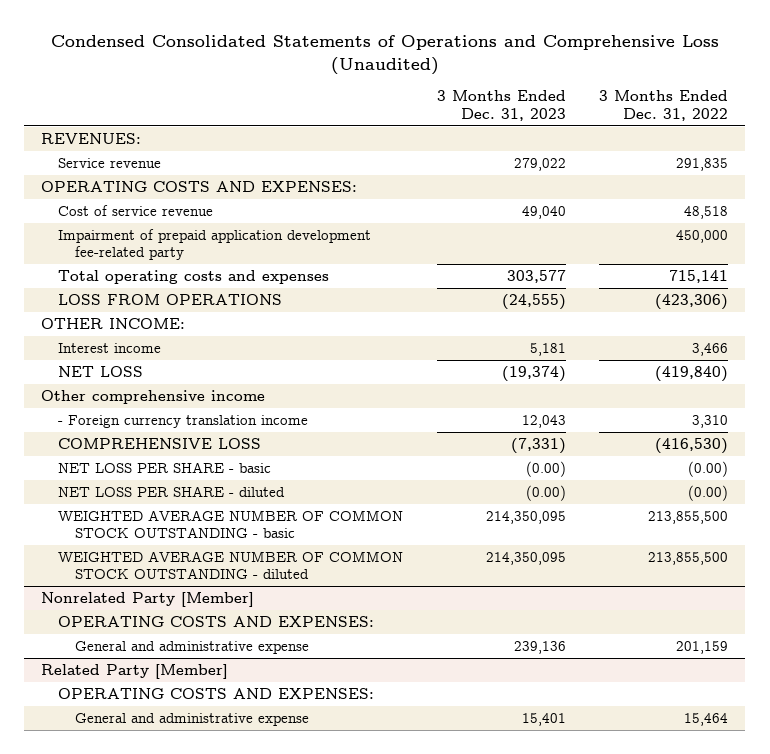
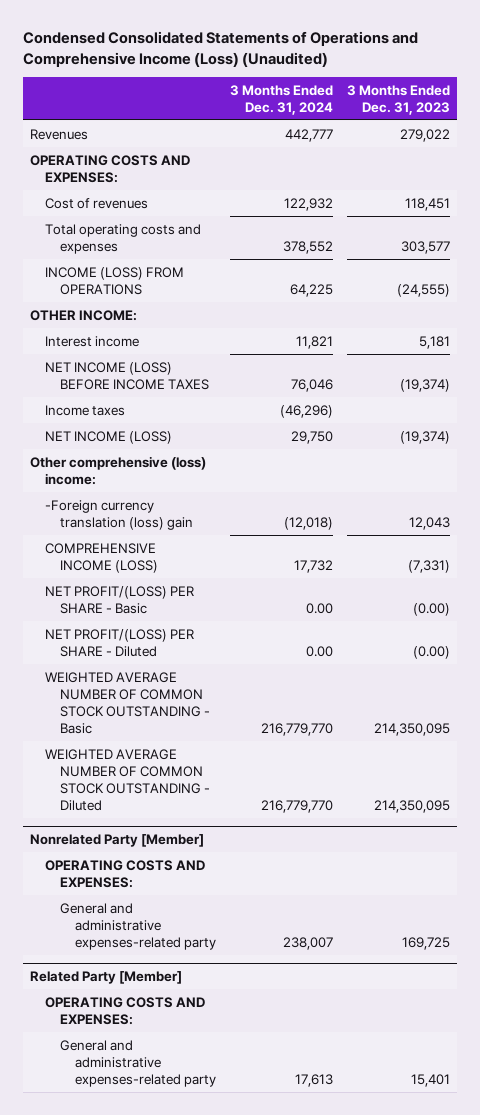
[50,35,719,75] Condensed Consolidated Statements of Operations and Comprehensive Loss (Unaudited) -> [22,31,418,67] Condensed Consolidated Statements of Operations and Comprehensive Income (Loss) (Unaudited)
[599,90,729,121] 3 Months Ended Dec. 31, 2022 -> none
none -> [230,84,334,115] 3 Months Ended Dec. 31, 2024
[41,133,142,145] REVENUES: -> none
[57,158,161,169] Service revenue -> [29,128,88,140] Revenues
[57,205,213,217] Cost of service revenue -> none
[57,229,371,261] Impairment of prepaid application development fee-related party -> none
none -> [44,197,148,209] Cost of revenues
[57,294,282,306] LOSS FROM OPERATIONS -> [44,266,184,295] INCOME (LOSS) FROM OPERATIONS
none -> [44,361,209,390] NET INCOME (LOSS) BEFORE INCOME TAXES
none -> [44,404,125,416] Income taxes
[57,366,143,378] NET LOSS -> [44,430,172,444] NET INCOME (LOSS)
[41,390,266,405] Other comprehensive income -> [29,455,206,485] Other comprehensive (loss) income:
[57,415,308,429] - Foreign currency translation income -> [44,499,193,530] -Foreign currency translation (loss) gain
[57,438,261,450] COMPREHENSIVE LOSS -> [44,542,158,573] COMPREHENSIVE INCOME (LOSS)
[57,462,271,474] NET LOSS PER SHARE - basic -> [44,585,194,614] NET PROFIT/(LOSS) PER SHARE - Basic
[57,486,285,498] NET LOSS PER SHARE - diluted -> [44,628,194,657] NET PROFIT/(LOSS) PER SHARE - Diluted
[57,510,403,539] WEIGHTED AVERAGE NUMBER OF COMMON STOCK OUTSTANDING - basic -> [44,671,210,734] WEIGHTED AVERAGE NUMBER OF COMMON STOCK OUTSTANDING - Basic
[57,551,403,580] WEIGHTED AVERAGE NUMBER OF COMMON STOCK OUTSTANDING - diluted -> [44,748,210,811] WEIGHTED AVERAGE NUMBER OF COMMON STOCK OUTSTANDING - Diluted
[74,641,309,655] General and administrative expense -> [59,902,217,950] General and administrative expenses-related party
[513,641,566,655] 239,136 -> [402,936,451,950] 169,725
[74,713,309,727] General and administrative expense -> [59,1039,217,1087] General and administrative expenses-related party

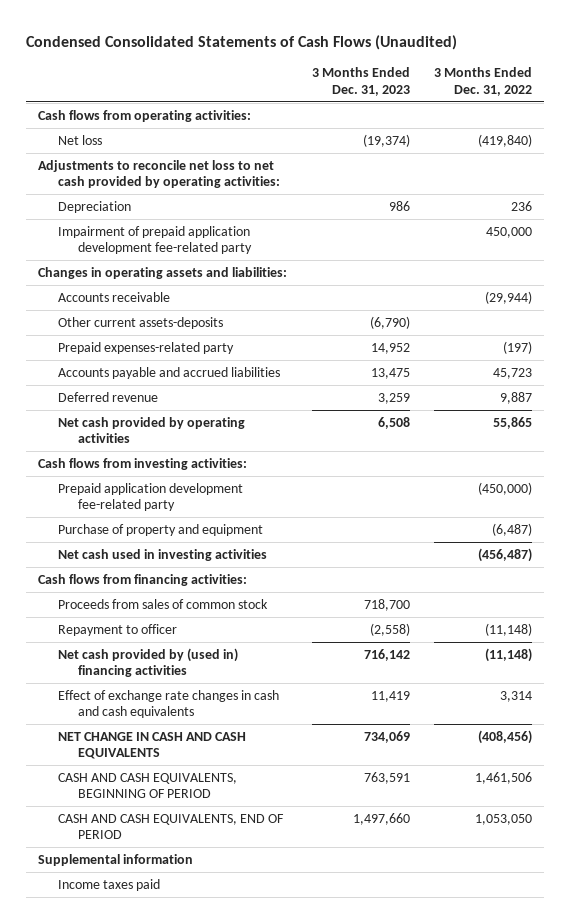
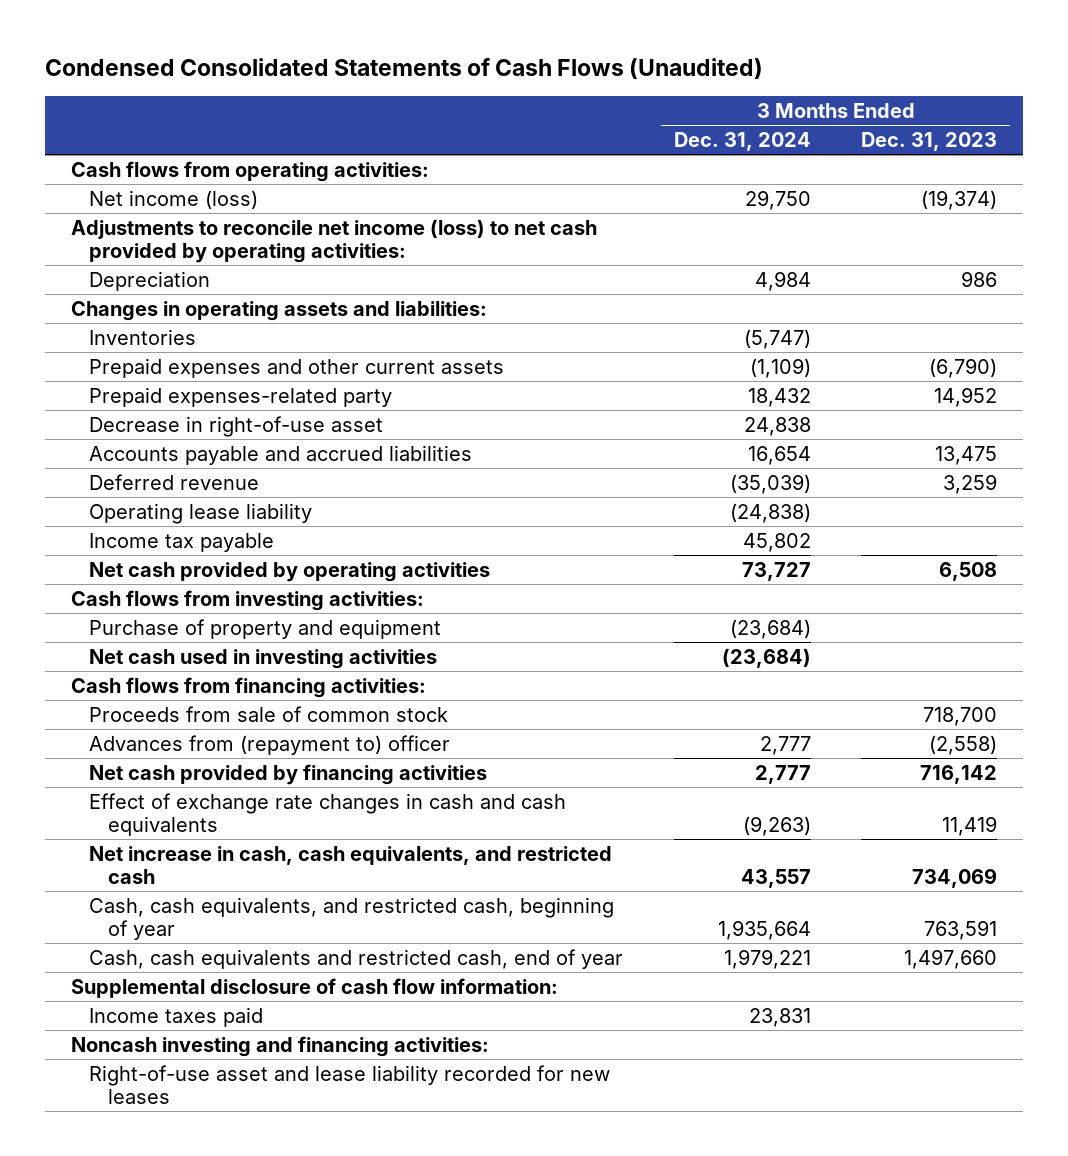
[434,67,533,97] 3 Months Ended Dec. 31, 2022 -> none
none -> [673,131,811,151] Dec. 31, 2024
[57,134,102,145] Net loss -> [89,189,259,209] Net income (loss)
[38,159,280,189] Adjustments to reconcile net loss to net cash provided by operating activities: -> [70,218,597,264] Adjustments to reconcile net income (loss) to net cash provided by operating activities:
[57,225,252,255] Impairment of prepaid application development fee-related party -> none
[57,291,170,302] Accounts receivable -> none
none -> [89,328,197,345] Inventories
[57,316,223,329] Other current assets-deposits -> [89,357,505,378] Prepaid expenses and other current assets
none -> [89,415,384,437] Decrease in right-of-use asset
none -> [89,502,313,524] Operating lease liability
none -> [89,532,275,552] Income tax payable
[57,482,243,512] Prepaid application development fee-related party -> none
[57,598,268,609] Proceeds from sales of common stock -> [89,705,449,722] Proceeds from sale of common stock
[57,623,177,636] Repayment to officer -> [89,734,451,755] Advances from (repayment to) officer
[57,647,238,678] Net cash provided by (used in) financing activities -> [89,763,488,785] Net cash provided by financing activities
[57,731,246,760] NET CHANGE IN CASH AND CASH EQUIVALENTS -> [89,845,613,885] Net increase in cash, cash equivalents, and restricted cash
[57,772,237,799] CASH AND CASH EQUIVALENTS, BEGINNING OF PERIOD -> [89,896,615,941] Cash, cash equivalents, and restricted cash, beginning of year
[57,813,284,840] CASH AND CASH EQUIVALENTS, END OF PERIOD -> [89,948,624,969] Cash, cash equivalents and restricted cash, end of year
[38,853,194,866] Supplemental information -> [70,977,558,998] Supplemental disclosure of cash flow information:
none -> [70,1035,489,1057] Noncash investing and financing activities:
none -> [89,1064,611,1105] Right-of-use asset and lease liability recorded for new leases

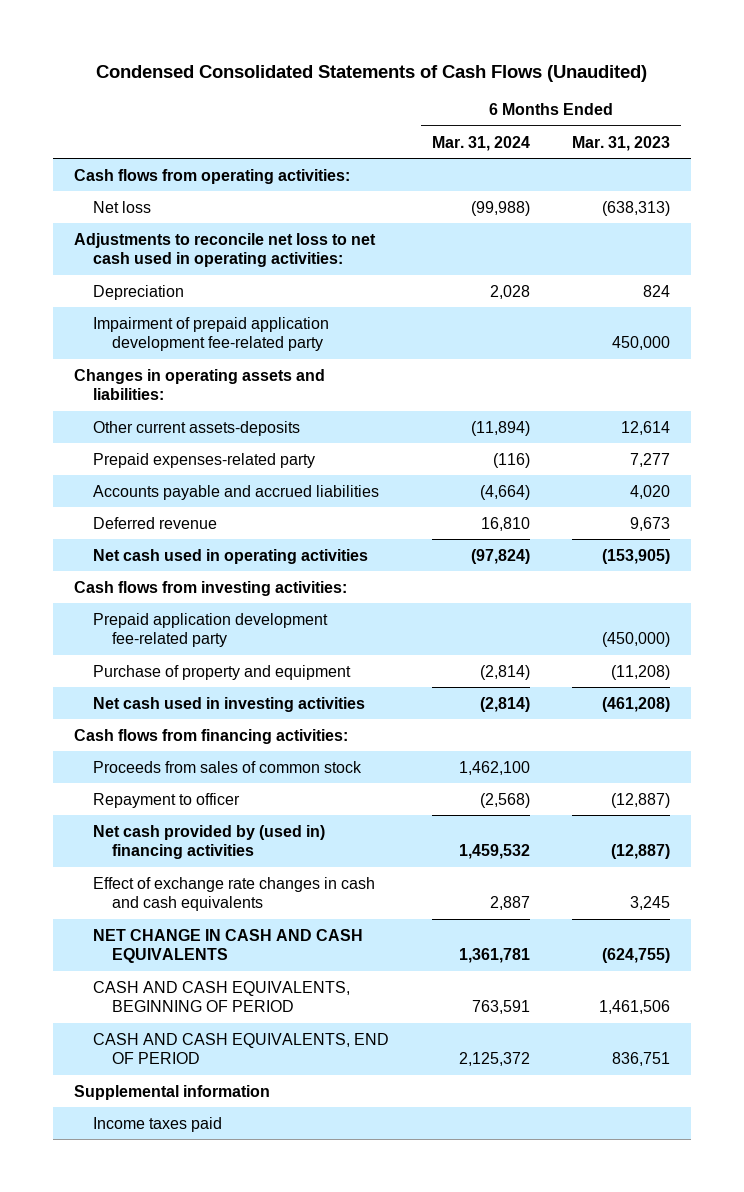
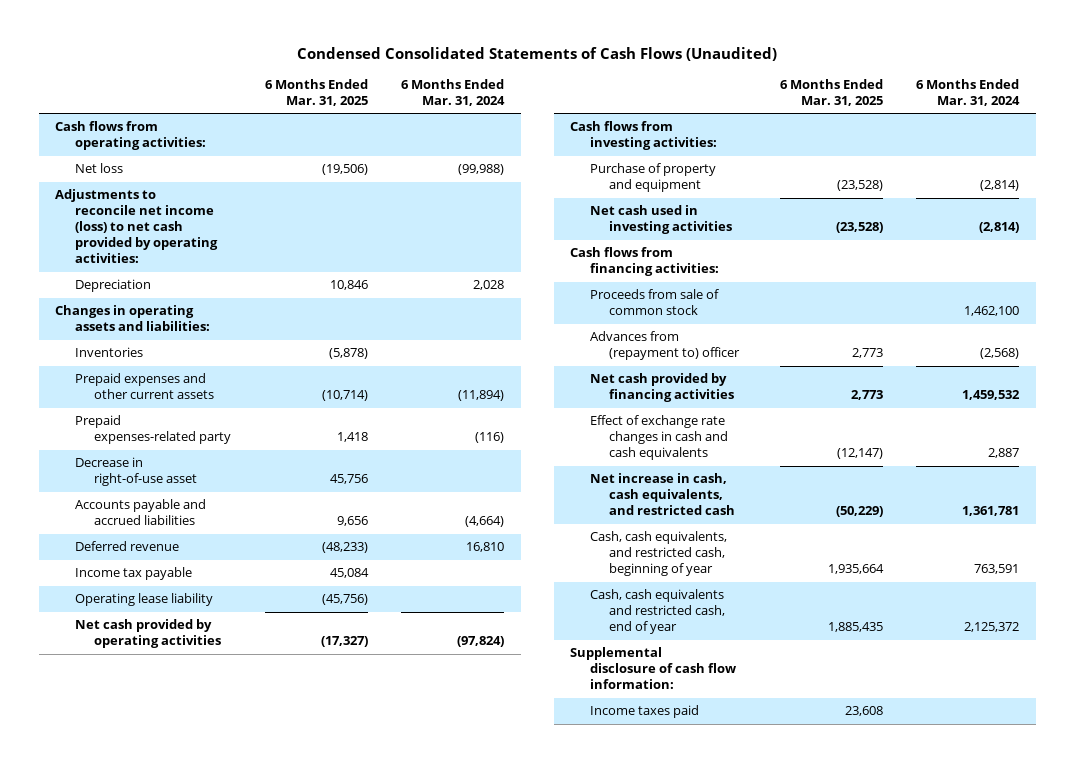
[572,135,671,151] Mar. 31, 2023 -> none
none -> [264,79,368,107] 6 Months Ended Mar. 31, 2025
[74,232,377,268] Adjustments to reconcile net loss to net cash used in operating activities: -> [55,189,218,264] Adjustments to reconcile net income (loss) to net cash provided by operating activities:
[92,316,329,352] Impairment of prepaid application development fee-related party -> none
none -> [74,347,143,358] Inventories
[92,420,300,436] Other current assets-deposits -> [74,373,215,400] Prepaid expenses and other current assets
none -> [74,457,198,487] Decrease in right-of-use asset
none -> [74,567,192,581] Income tax payable
none -> [74,593,213,607] Operating lease liability
[92,548,368,564] Net cash used in operating activities -> [74,619,222,649] Net cash provided by operating activities
[92,612,328,648] Prepaid application development fee-related party -> none
[92,760,362,773] Proceeds from sales of common stock -> [589,289,719,316] Proceeds from sale of common stock
[92,792,240,808] Repayment to officer -> [589,331,741,361] Advances from (repayment to) officer
[92,824,325,860] Net cash provided by (used in) financing activities -> [589,373,735,403] Net cash provided by financing activities
[92,928,363,964] NET CHANGE IN CASH AND CASH EQUIVALENTS -> [589,473,736,516] Net increase in cash, cash equivalents, and restricted cash
[92,980,350,1013] CASH AND CASH EQUIVALENTS, BEGINNING OF PERIOD -> [589,531,727,577] Cash, cash equivalents, and restricted cash, beginning of year
[92,1032,389,1065] CASH AND CASH EQUIVALENTS, END OF PERIOD -> [589,589,726,635] Cash, cash equivalents and restricted cash, end of year
[74,1084,271,1100] Supplemental information -> [570,647,736,690] Supplemental disclosure of cash flow information:

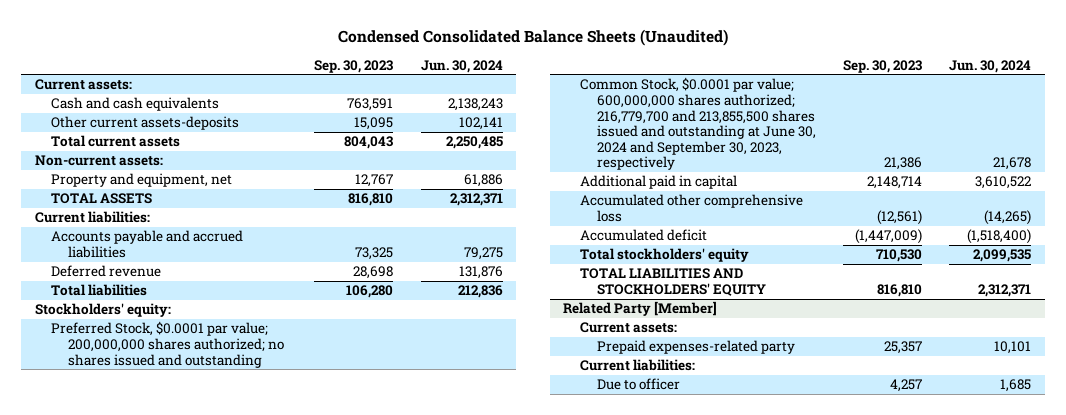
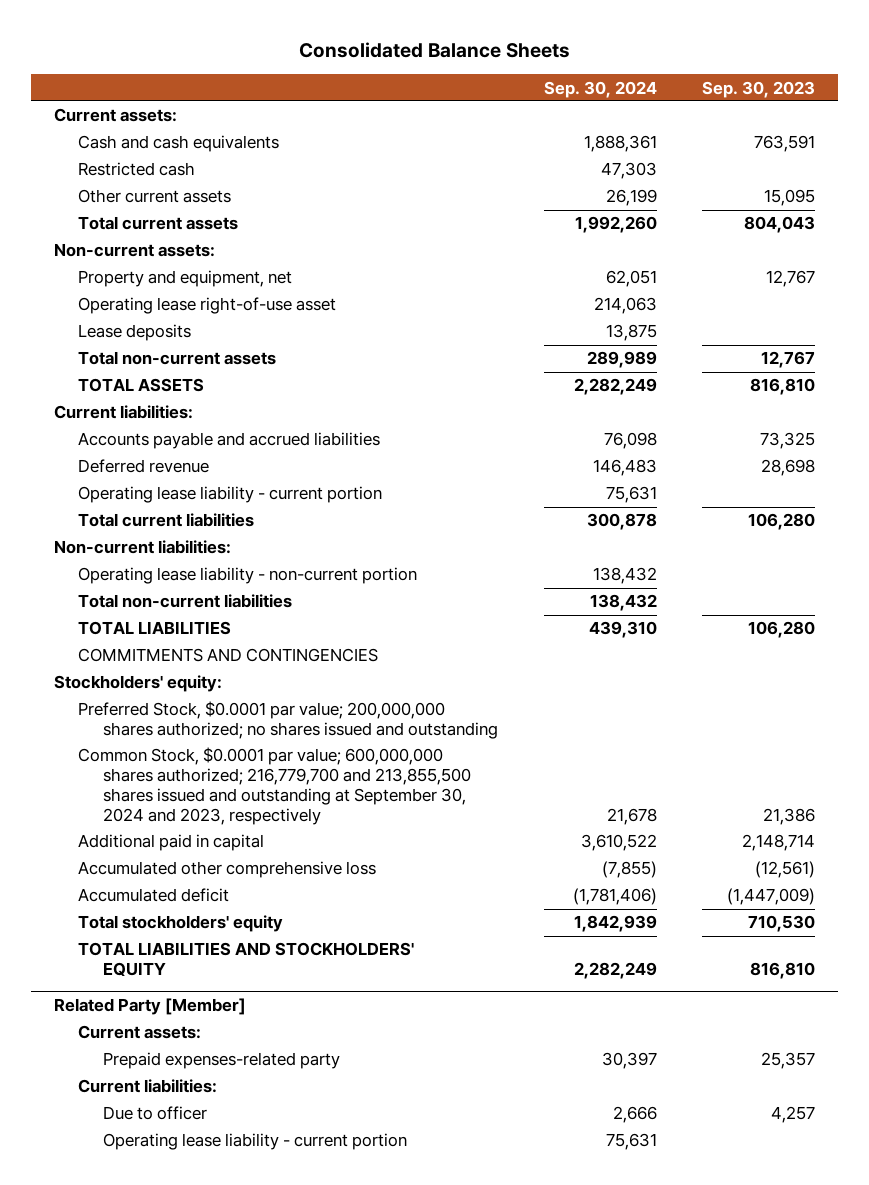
[338,28,729,46] Condensed Consolidated Balance Sheets (Unaudited) -> [298,42,570,59] Consolidated Balance Sheets
[420,59,503,73] Jun. 30, 2024 -> none
none -> [543,80,657,98] Sep. 30, 2024
none -> [78,162,196,177] Restricted cash
[51,116,240,131] Other current assets-deposits -> [78,189,232,204] Other current assets
none -> [78,297,337,315] Operating lease right-of-use asset
none -> [78,324,192,342] Lease deposits
none -> [78,351,277,366] Total non-current assets
none -> [78,486,383,504] Operating lease liability - current portion
none -> [78,513,255,528] Total current liabilities
none -> [53,540,231,555] Non-current liabilities:
none -> [78,567,418,585] Operating lease liability - non-current portion
none -> [78,594,293,609] Total non-current liabilities
[51,284,148,297] Total liabilities -> [78,621,232,636] TOTAL LIABILITIES
none -> [78,648,379,663] COMMITMENTS AND CONTINGENCIES
[580,77,816,171] Common Stock, $0.0001 par value; 600,000,000 shares authorized; 216,779,700 and 213,855,500 shares issued and outstanding at June 30, 2024 and September 30, 2023, respectively -> [78,747,472,826] Common Stock, $0.0001 par value; 600,000,000 shares authorized; 216,779,700 and 213,855,500 shares issued and outstanding at September 30, 2024 and 2023, respectively
none -> [103,1133,408,1151] Operating lease liability - current portion

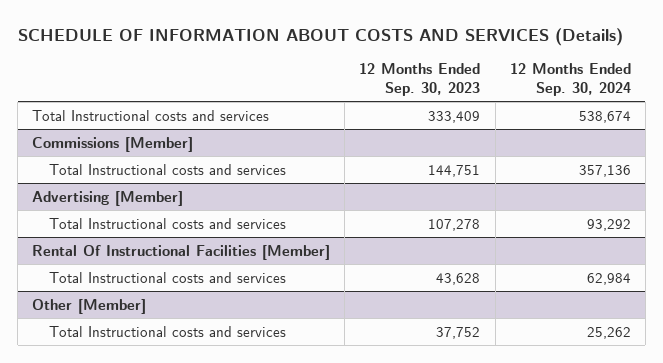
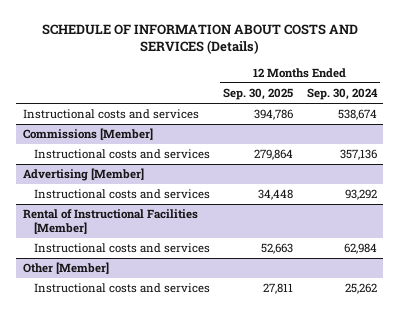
[359,63,481,96] 12 Months Ended Sep. 30, 2023 -> none
none -> [223,88,294,101] Sep. 30, 2025
[32,109,270,121] Total Instructional costs and services -> [22,109,199,120] Instructional costs and services
[49,163,287,175] Total Instructional costs and services -> [34,149,211,160] Instructional costs and services
[49,217,287,229] Total Instructional costs and services -> [34,189,211,200] Instructional costs and services
[32,244,331,260] Rental Of Instructional Facilities [Member] -> [22,209,198,235] Rental of Instructional Facilities [Member]
[49,271,287,283] Total Instructional costs and services -> [34,243,211,254] Instructional costs and services
[49,325,287,337] Total Instructional costs and services -> [34,283,211,294] Instructional costs and services

